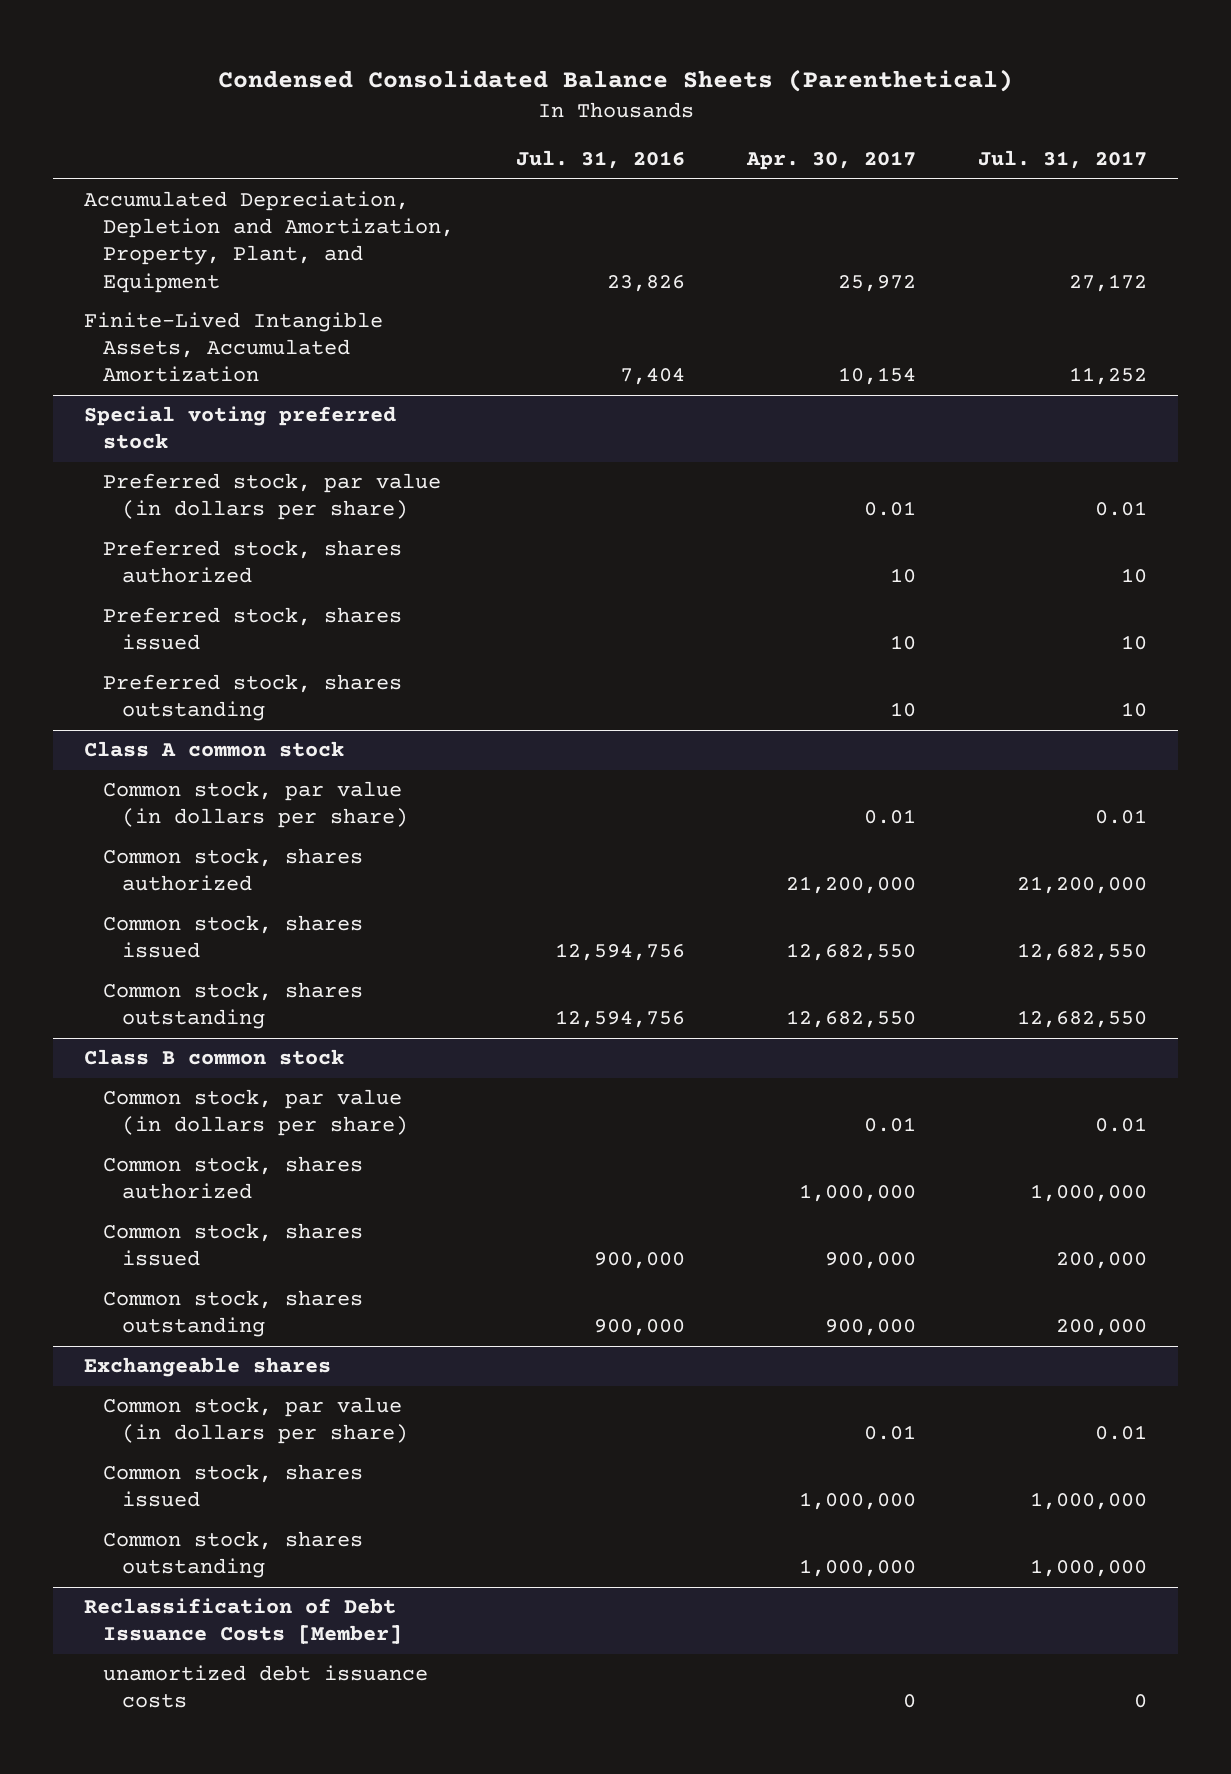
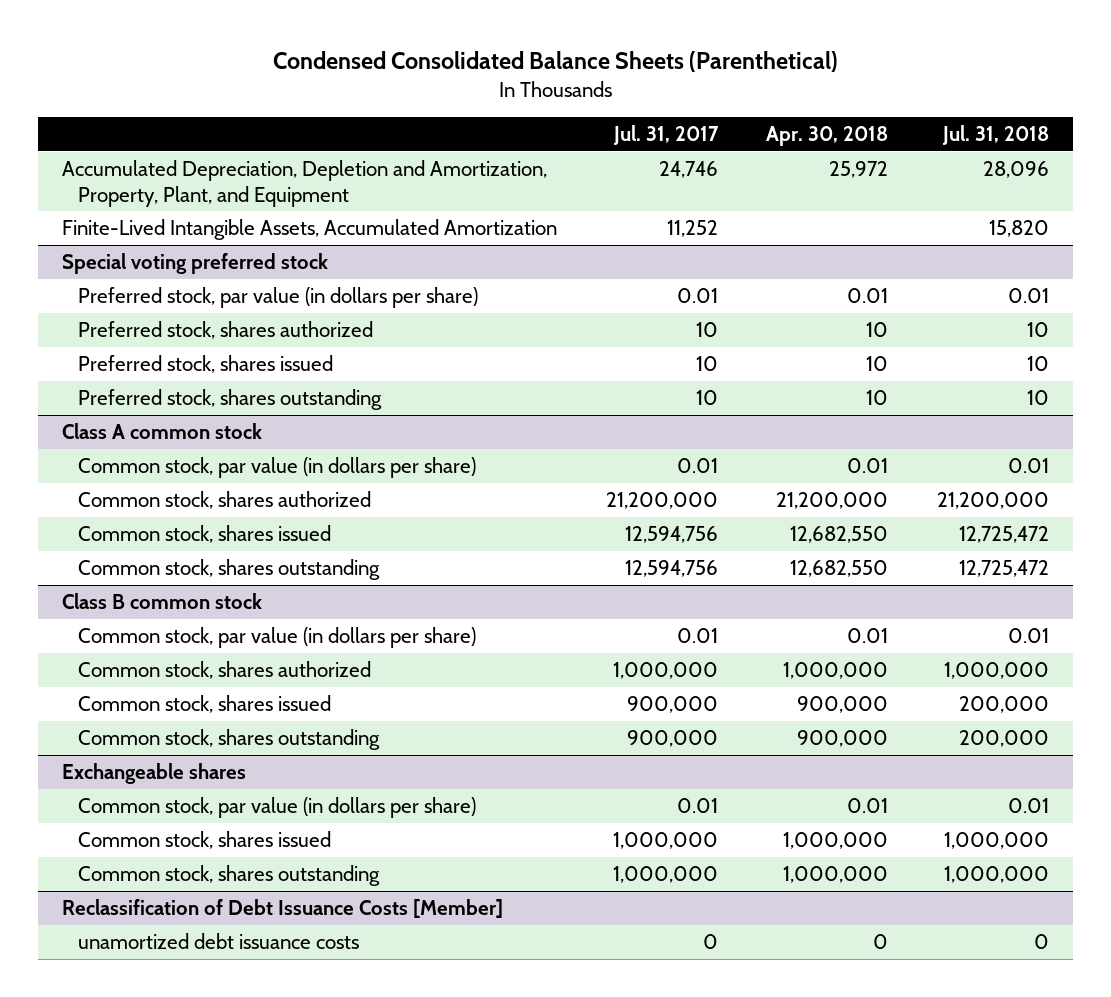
[516,150,686,170] Jul. 31, 2016 -> none
[746,151,917,171] Apr. 30, 2017 -> none
none -> [766,126,889,147] Apr. 30, 2018
none -> [942,125,1050,146] Jul. 31, 2018
[1069,273,1148,292] 27,172 -> [658,160,718,178] 24,746
[1017,943,1148,962] 12,682,550 -> [624,525,718,543] 12,594,756
[1017,1010,1148,1029] 12,682,550 -> [624,559,718,577] 12,594,756
[1056,1252,1148,1270] 200,000 -> [626,695,718,713] 900,000
[1056,1319,1148,1337] 200,000 -> [626,729,718,747] 900,000

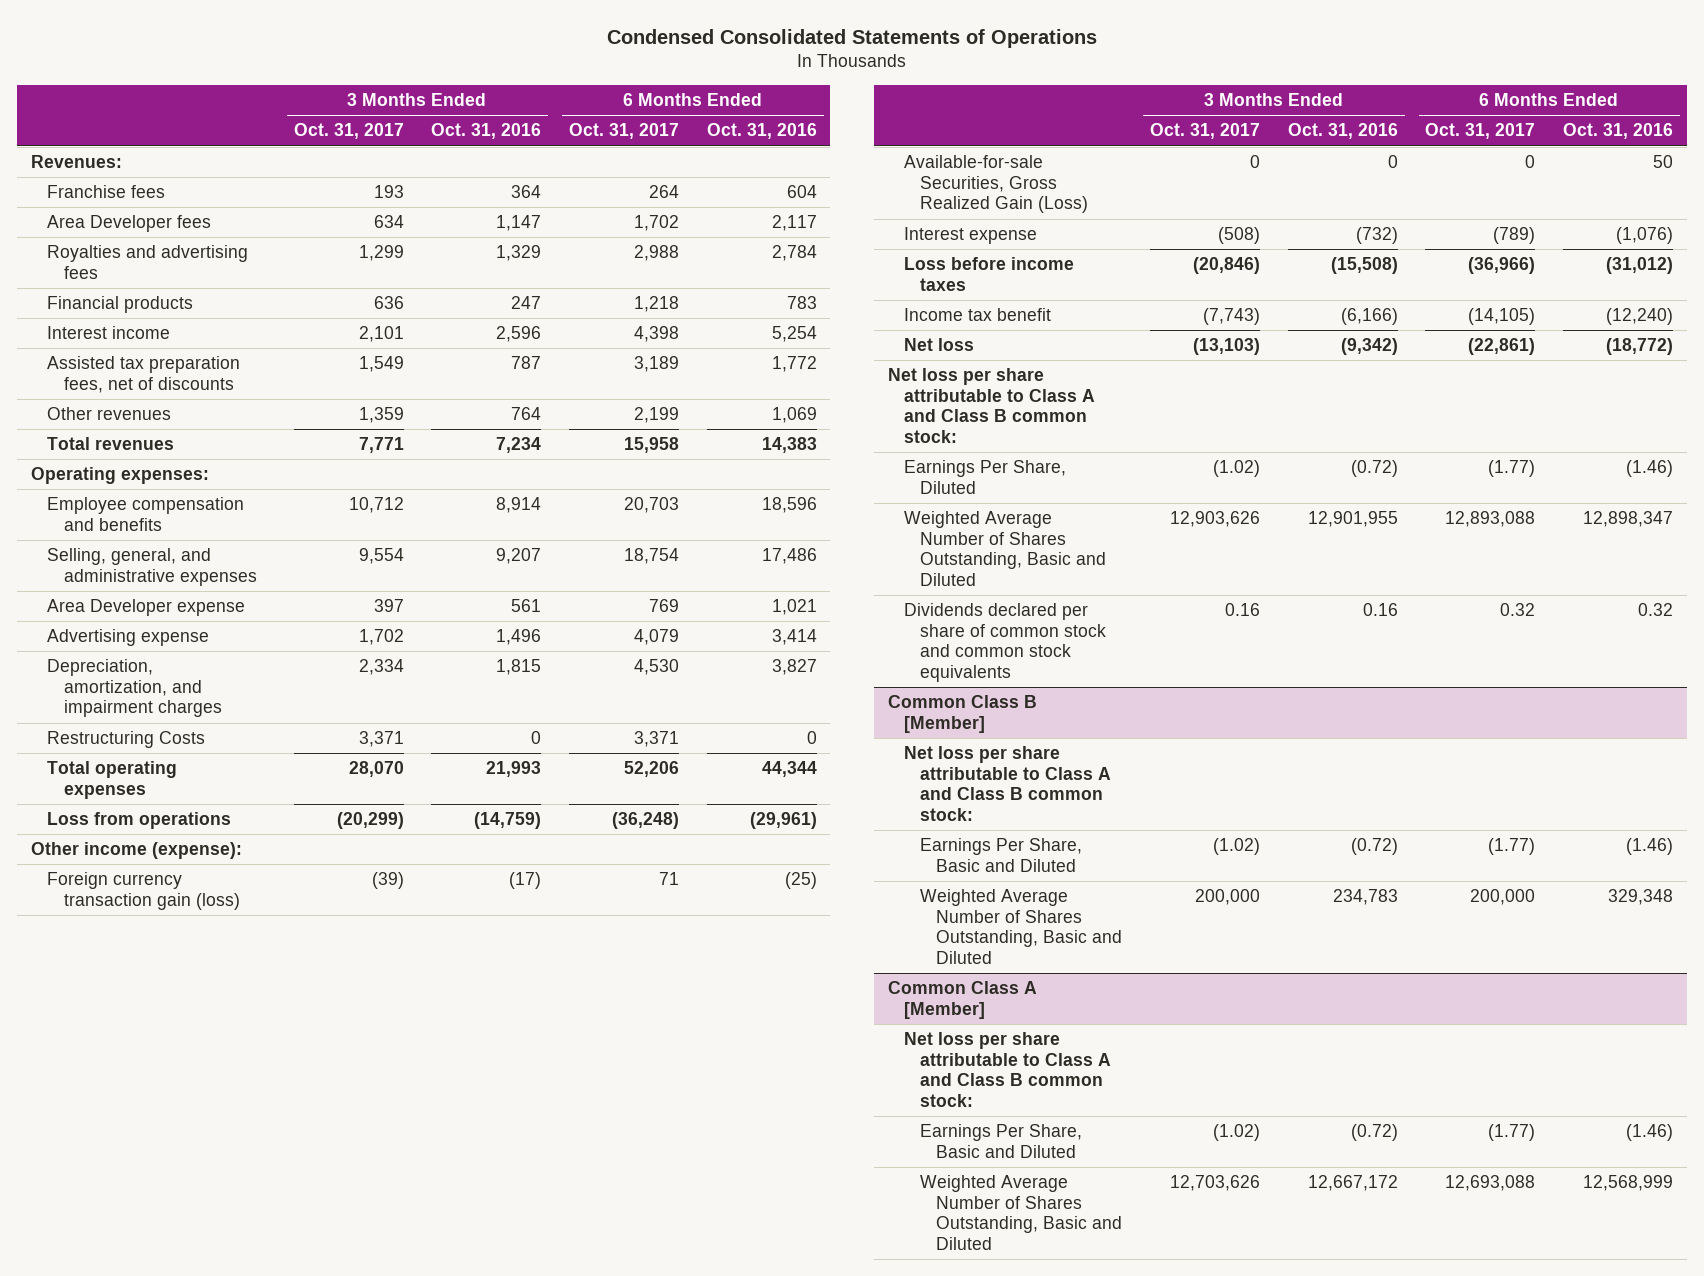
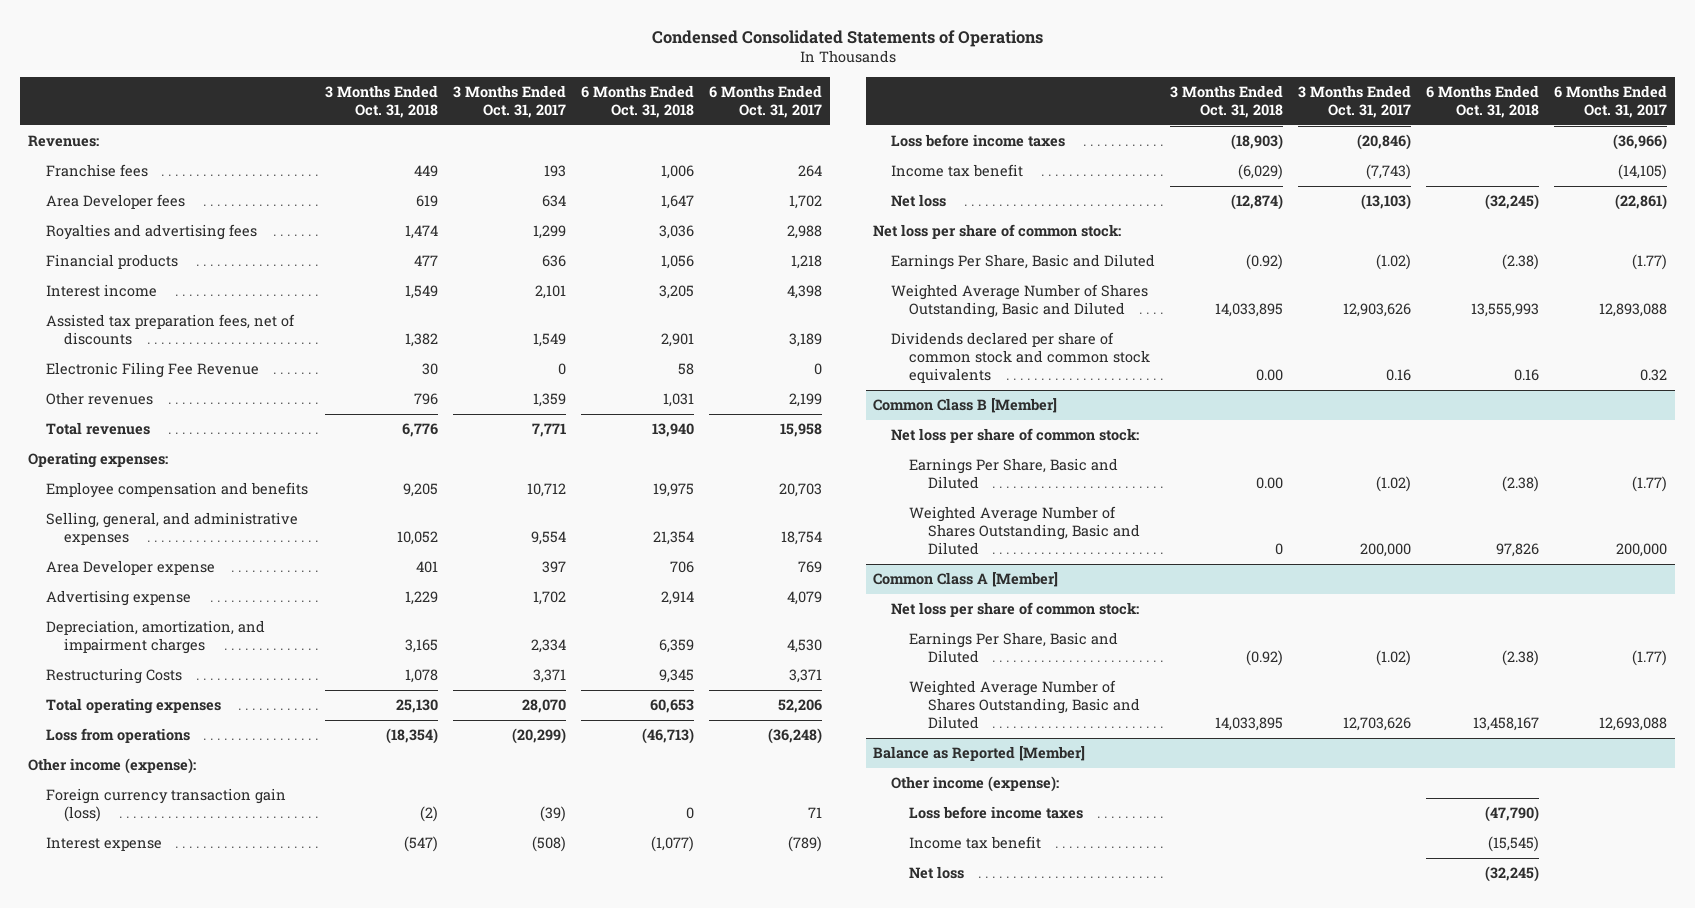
[431,123,542,140] Oct. 31, 2016 -> none
[706,123,817,140] Oct. 31, 2016 -> none
none -> [325,84,439,118] 3 Months Ended Oct. 31, 2018
none -> [581,84,695,118] 6 Months Ended Oct. 31, 2018
none -> [46,361,260,378] Electronic Filing Fee Revenue
[903,155,1089,214] Available-for-sale Securities, Gross Realized Gain (Loss) -> none
[887,368,1095,443] Net loss per share attributable to Class A and Class B common stock: -> [873,223,1122,239] Net loss per share of common stock:
[903,460,1066,494] Earnings Per Share, Diluted -> [891,253,1156,270] Earnings Per Share, Basic and Diluted
[903,746,1112,821] Net loss per share attributable to Class A and Class B common stock: -> [891,427,1140,443] Net loss per share of common stock:
[903,1032,1112,1107] Net loss per share attributable to Class A and Class B common stock: -> [891,601,1140,617] Net loss per share of common stock:
none -> [873,745,1086,761] Balance as Reported [Member]
none -> [891,775,1060,792] Other income (expense):
none -> [909,805,1084,819] Loss before income taxes
none -> [909,835,1042,849] Income tax benefit
none -> [909,865,965,879] Net loss

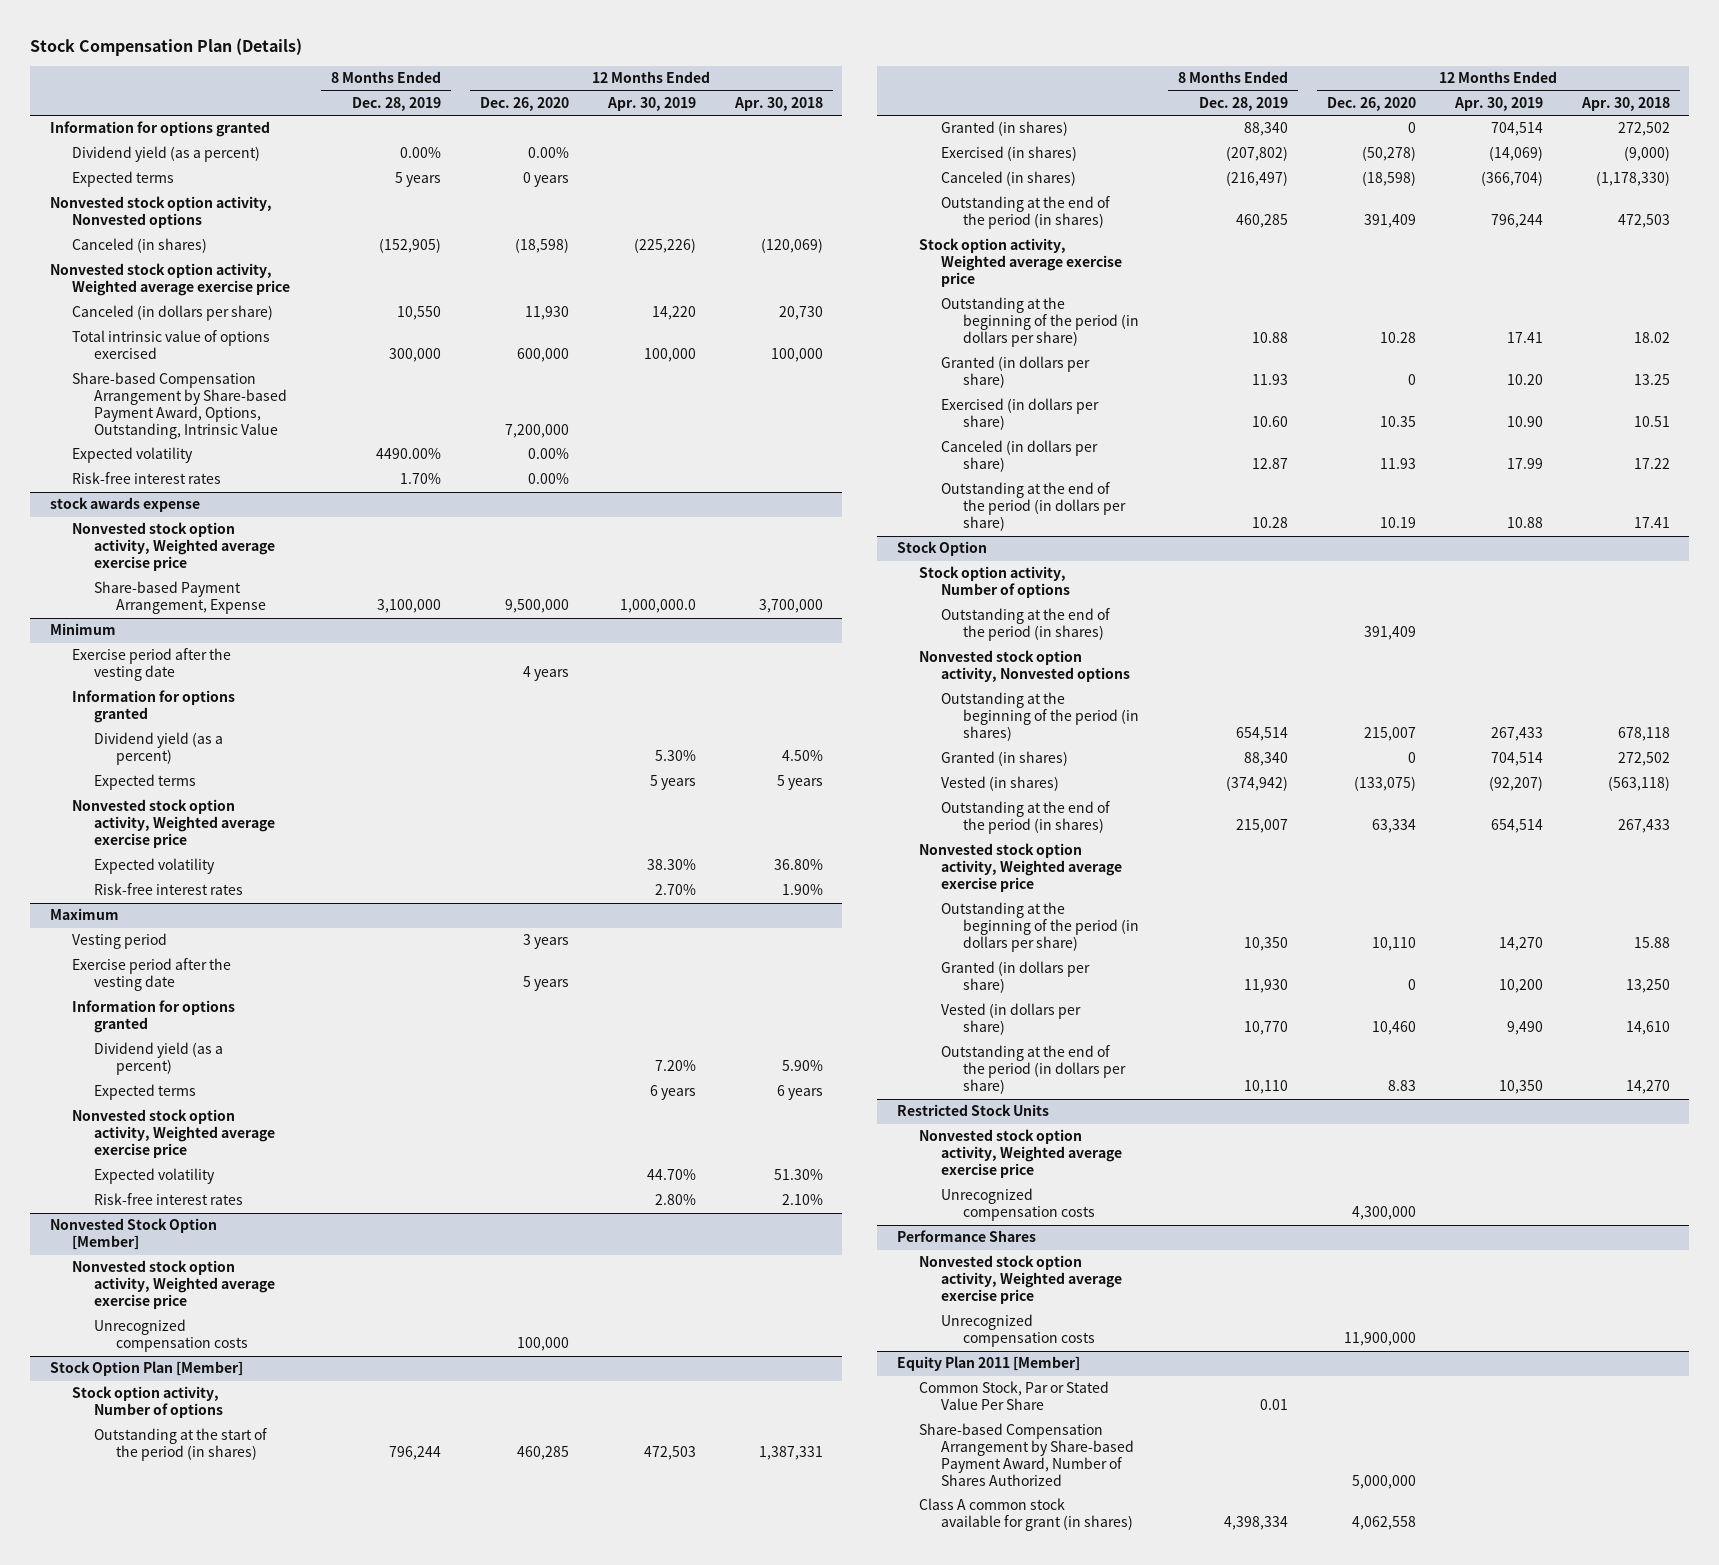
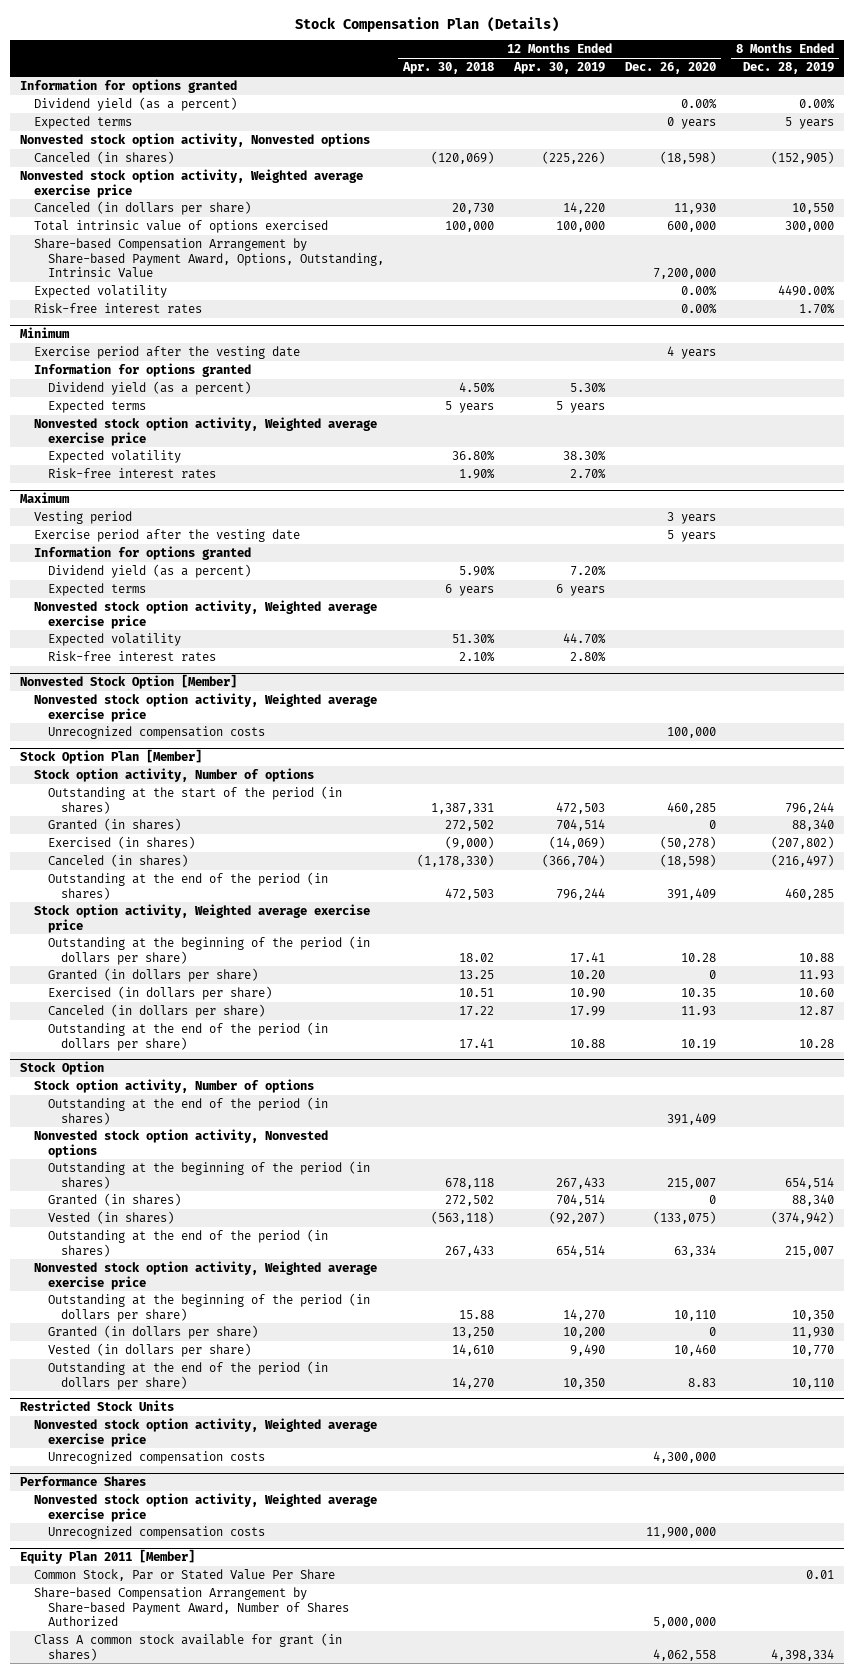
[49,497,200,513] stock awards expense -> none
[71,522,275,572] Nonvested stock option activity, Weighted average exercise price -> none
[93,581,267,615] Share-based Payment Arrangement, Expense -> none

